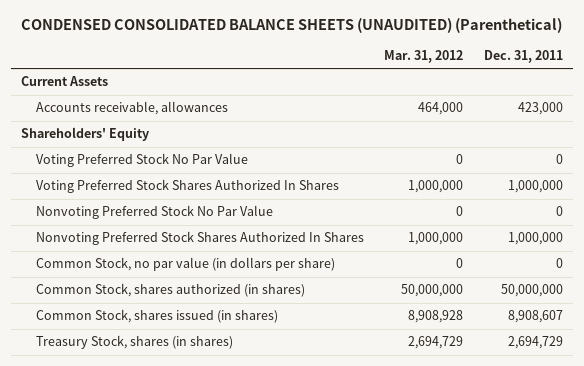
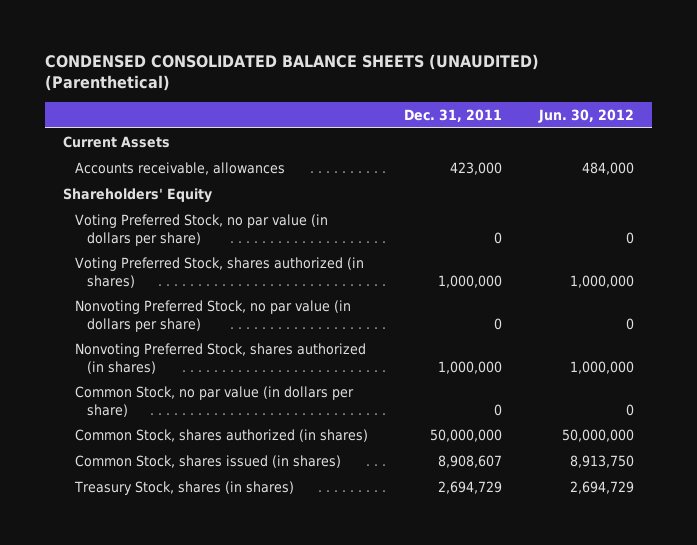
[384,50,464,64] Mar. 31, 2012 -> none
none -> [537,108,634,123] Jun. 30, 2012
[35,153,248,168] Voting Preferred Stock No Par Value -> [75,213,329,246] Voting Preferred Stock, no par value (in dollars per share)
[35,179,339,194] Voting Preferred Stock Shares Authorized In Shares -> [75,256,365,288] Voting Preferred Stock, shares authorized (in shares)
[35,205,273,220] Nonvoting Preferred Stock No Par Value -> [75,299,352,332] Nonvoting Preferred Stock, no par value (in dollars per share)
[35,231,364,246] Nonvoting Preferred Stock Shares Authorized In Shares -> [75,342,367,374] Nonvoting Preferred Stock, shares authorized (in shares)

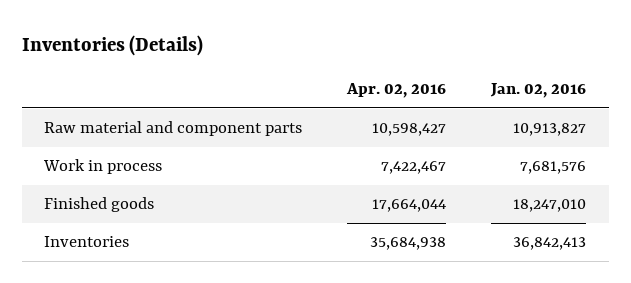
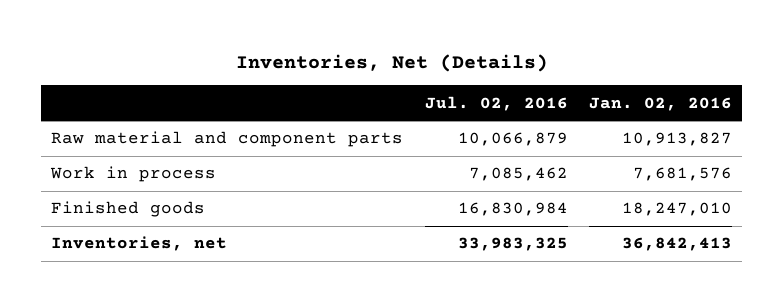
[21,34,203,56] Inventories (Details) -> [235,53,548,72] Inventories, Net (Details)
[346,83,447,99] Apr. 02, 2016 -> none
none -> [424,95,568,111] Jul. 02, 2016
[44,236,130,248] Inventories -> [51,236,228,252] Inventories, net

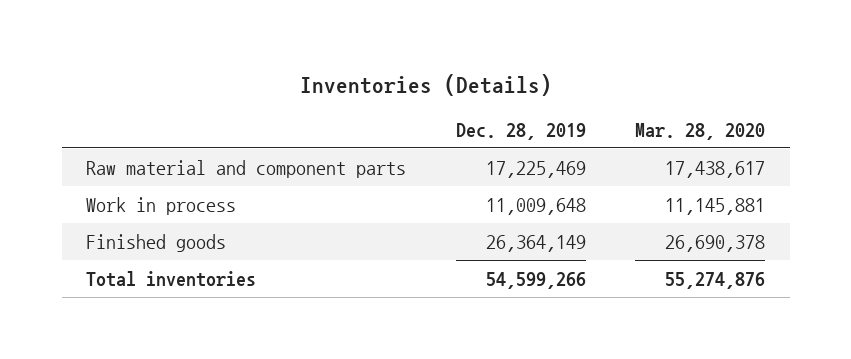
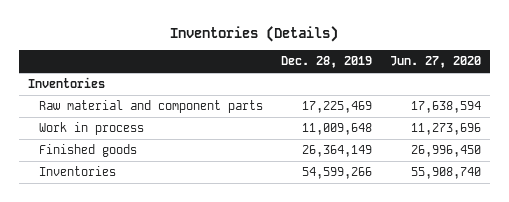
[635,122,766,140] Mar. 28, 2020 -> none
none -> [389,56,481,69] Jun. 27, 2020
none -> [27,77,105,89] Inventories
[86,270,257,287] Total inventories -> [38,166,116,177] Inventories

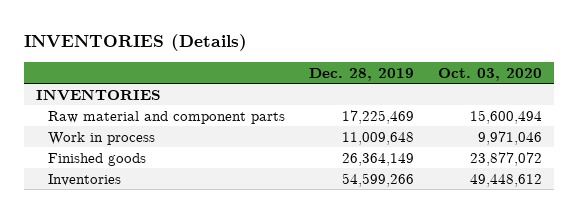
[170,25,339,42] Inventories (Details) -> [23,33,247,51] INVENTORIES (Details)
[389,56,481,69] Jun. 27, 2020 -> none
none -> [438,67,543,81] Oct. 03, 2020
[27,77,105,89] Inventories -> [35,88,161,101] INVENTORIES

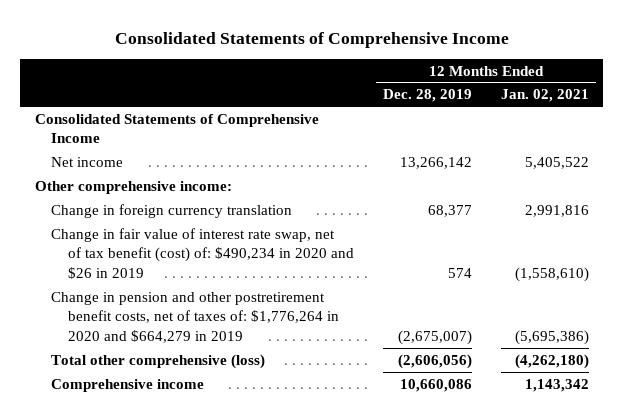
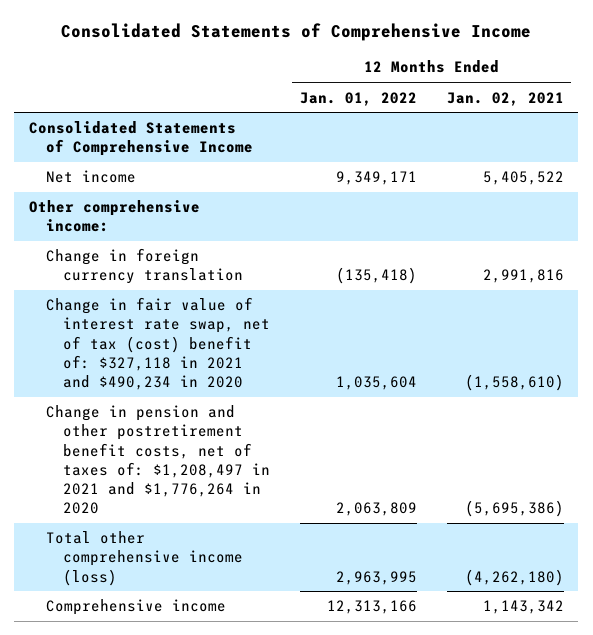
[382,89,472,103] Dec. 28, 2019 -> none
none -> [299,91,417,106] Jan. 01, 2022
[51,227,354,279] Change in fair value of interest rate swap, net of tax benefit (cost) of: $490,234 in 2020 and $26 in 2019 -> [45,297,270,390] Change in fair value of interest rate swap, net of tax (cost) benefit of: $327,118 in 2021 and $490,234 in 2020
[51,291,339,343] Change in pension and other postretirement benefit costs, net of taxes of: $1,776,264 in 2020 and $664,279 in 2019 -> [45,405,270,515] Change in pension and other postretirement benefit costs, net of taxes of: $1,208,497 in 2021 and $1,776,264 in 2020
[51,353,266,369] Total other comprehensive (loss) -> [45,531,243,586] Total other comprehensive income (loss)

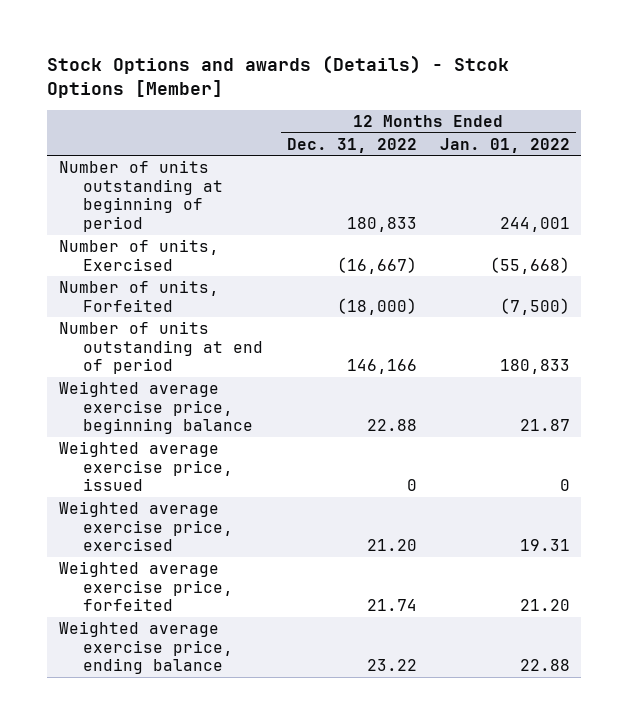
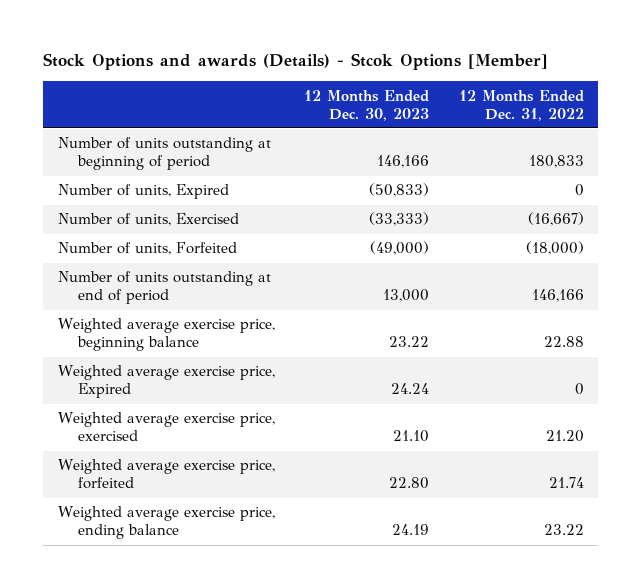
[439,137,570,153] Jan. 01, 2022 -> none
none -> [304,89,430,121] 12 Months Ended Dec. 30, 2023
none -> [57,184,229,200] Number of units, Expired
[59,440,234,492] Weighted average exercise price, issued -> [57,365,275,399] Weighted average exercise price, Expired

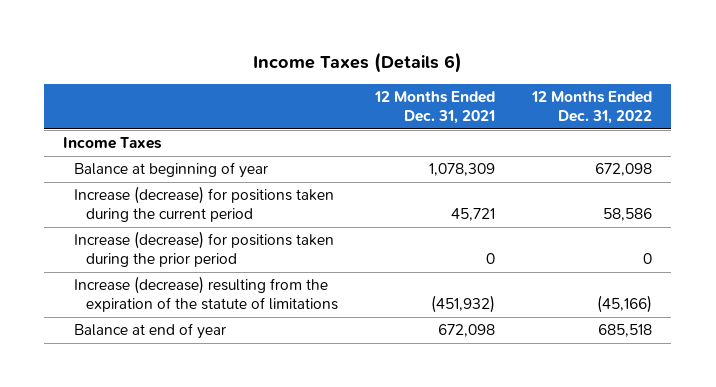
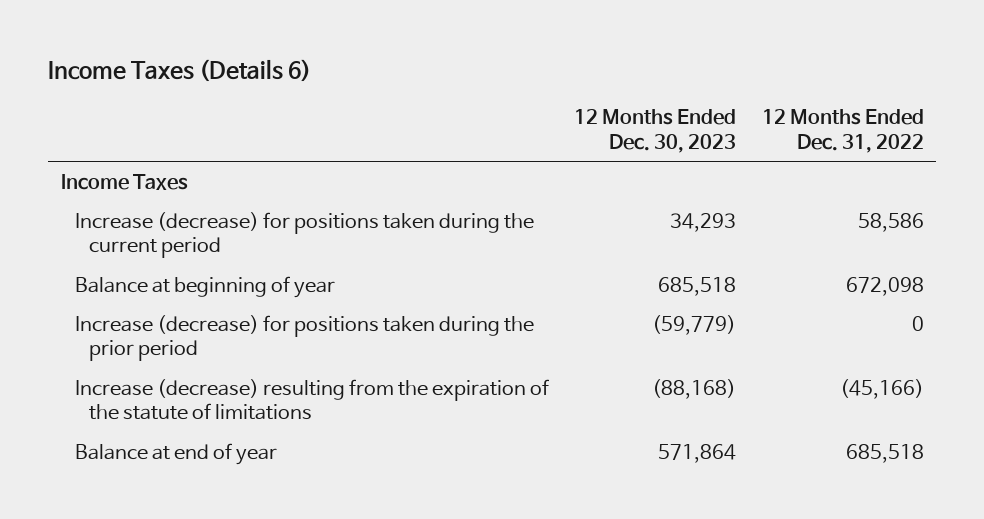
[374,91,496,124] 12 Months Ended Dec. 31, 2021 -> none
none -> [574,108,737,153] 12 Months Ended Dec. 30, 2023
[74,162,269,179] Balance at beginning of year -> [74,275,335,298] Balance at beginning of year

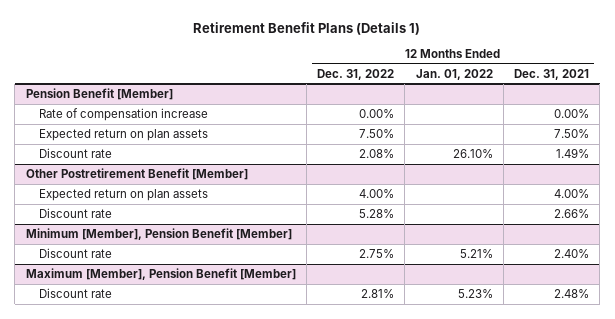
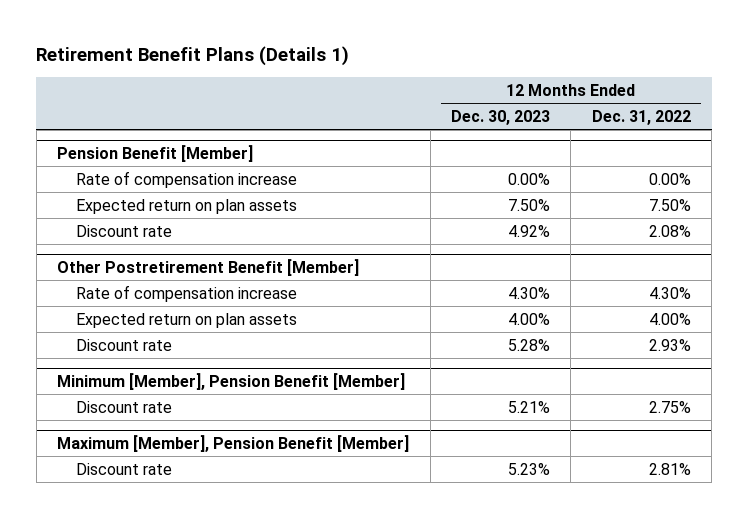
[415,68,493,80] Jan. 01, 2022 -> none
[513,68,589,80] Dec. 31, 2021 -> none
none -> [450,109,550,125] Dec. 30, 2023
none -> [75,284,297,302] Rate of compensation increase
[359,208,395,218] 5.28% -> [648,338,691,351] 2.93%

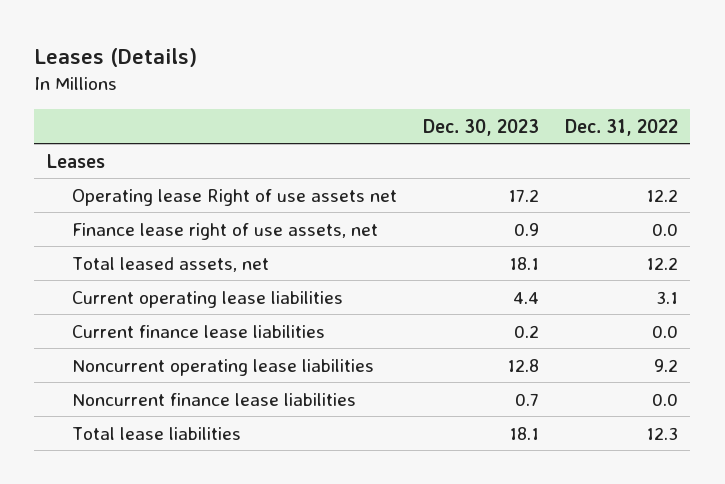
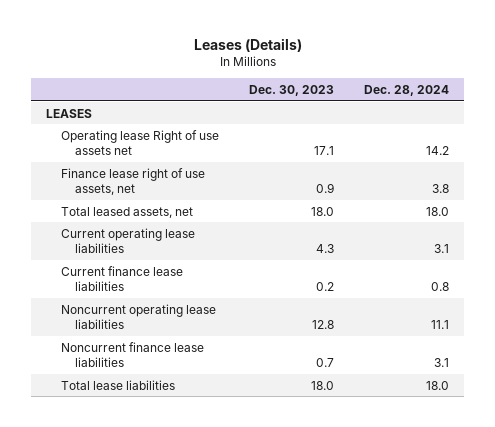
[564,118,678,136] Dec. 31, 2022 -> none
none -> [364,84,450,96] Dec. 28, 2024
[47,153,106,168] Leases -> [46,108,93,118] LEASES
[507,188,539,202] 17.2 -> [313,146,334,156] 17.1
[508,256,539,270] 18.1 -> [310,206,334,216] 18.0
[512,291,539,304] 4.4 -> [315,244,334,254] 4.3
[508,426,539,440] 18.1 -> [310,380,334,390] 18.0

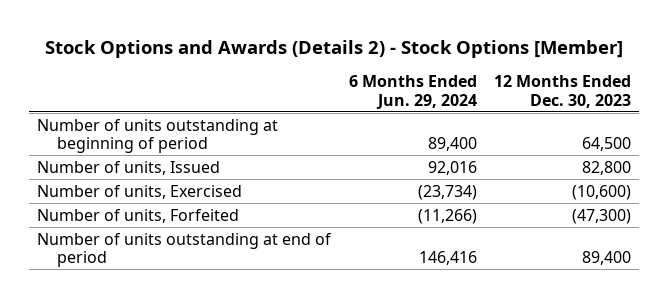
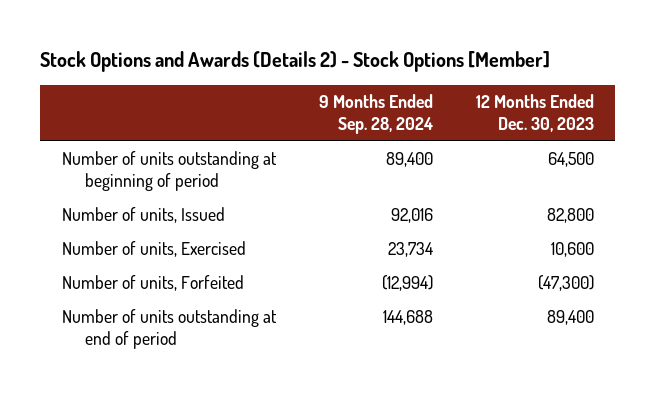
[348,75,477,109] 6 Months Ended Jun. 29, 2024 -> none
none -> [318,94,433,134] 9 Months Ended Sep. 28, 2024
[571,184,631,200] (10,600) -> [550,242,594,258] 10,600

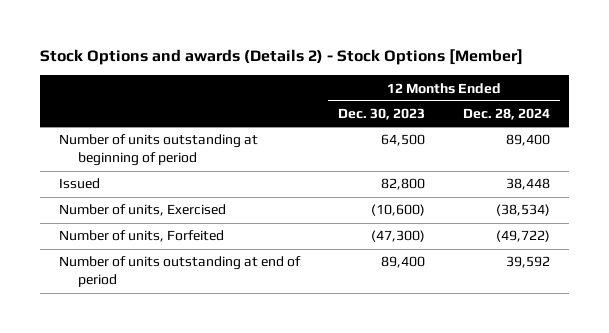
[40,51,551,73] Stock Options and Awards (Details 2) - Stock Options [Member] -> [39,49,523,66] Stock Options and awards (Details 2) - Stock Options [Member]
[318,94,433,134] 9 Months Ended Sep. 28, 2024 -> none
none -> [463,108,551,121] Dec. 28, 2024
[61,207,225,224] Number of units, Issued -> [58,178,100,190] Issued
[550,242,594,258] 10,600 -> [370,204,425,217] (10,600)

